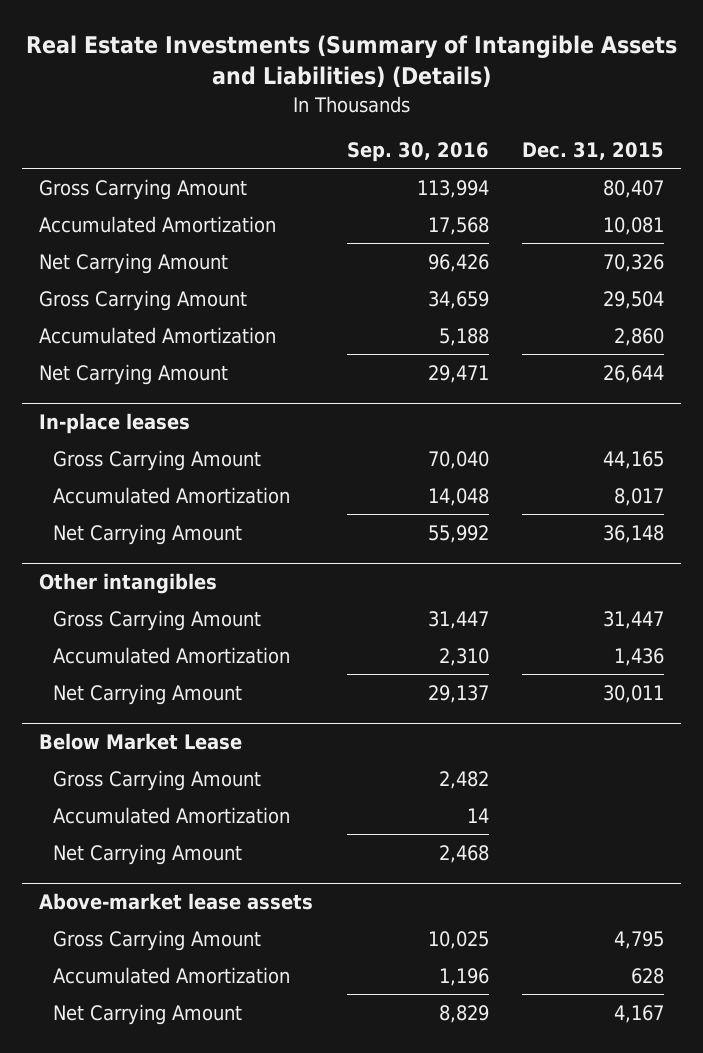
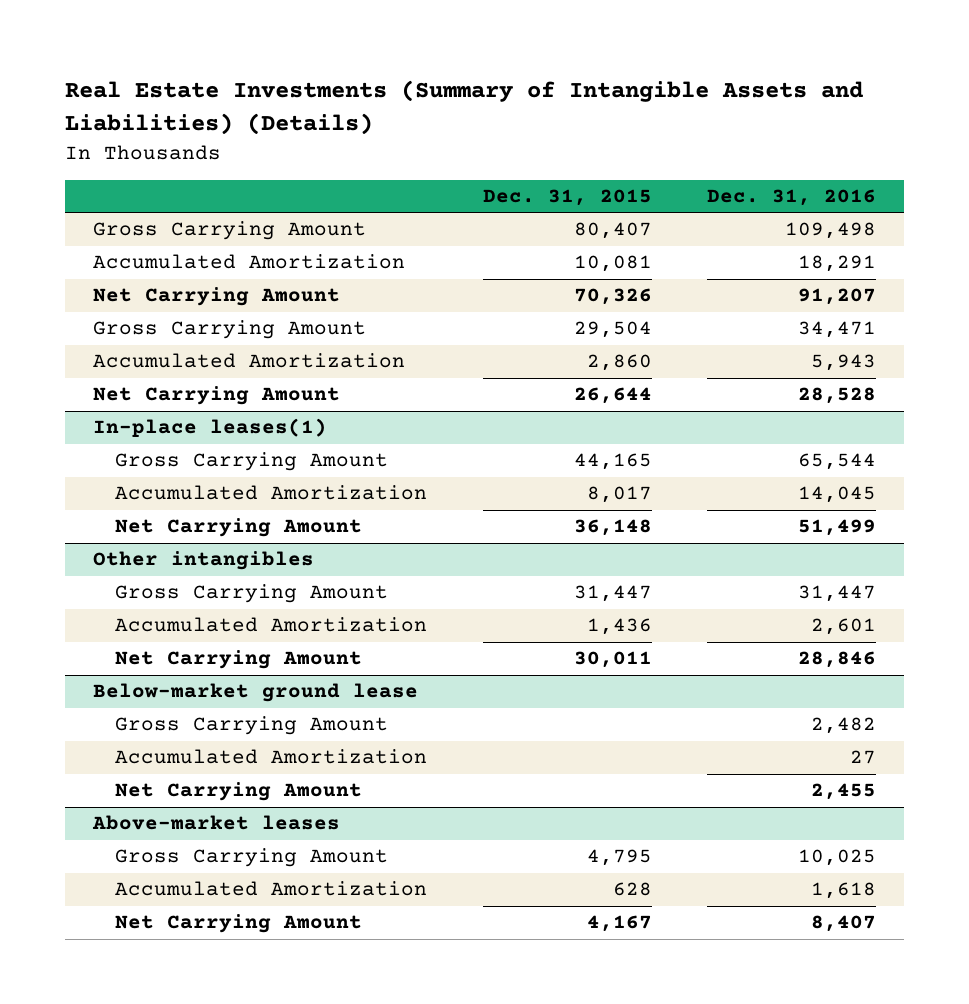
[346,142,489,163] Sep. 30, 2016 -> none
none -> [707,189,877,207] Dec. 31, 2016
[38,413,190,435] In-place leases -> [92,418,327,438] In-place leases(1)
[38,733,242,751] Below Market Lease -> [92,683,418,703] Below-market ground lease
[38,893,313,911] Above-market lease assets -> [91,815,340,831] Above-market leases

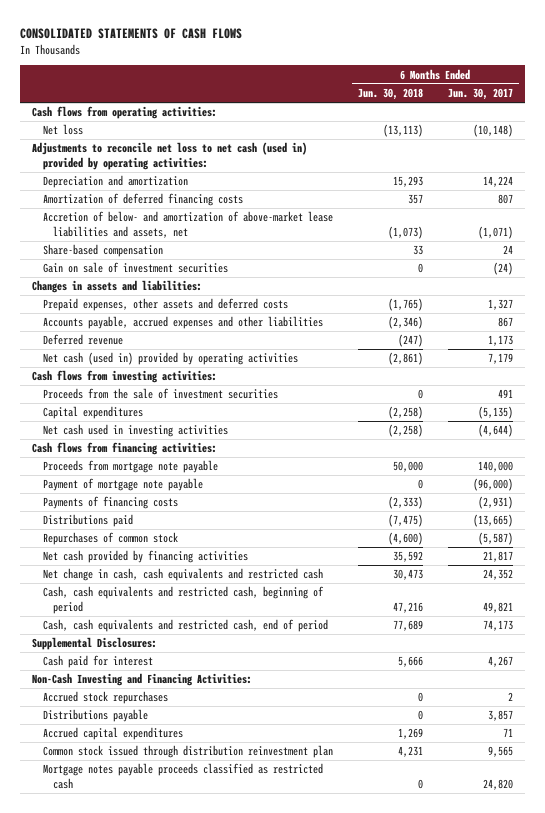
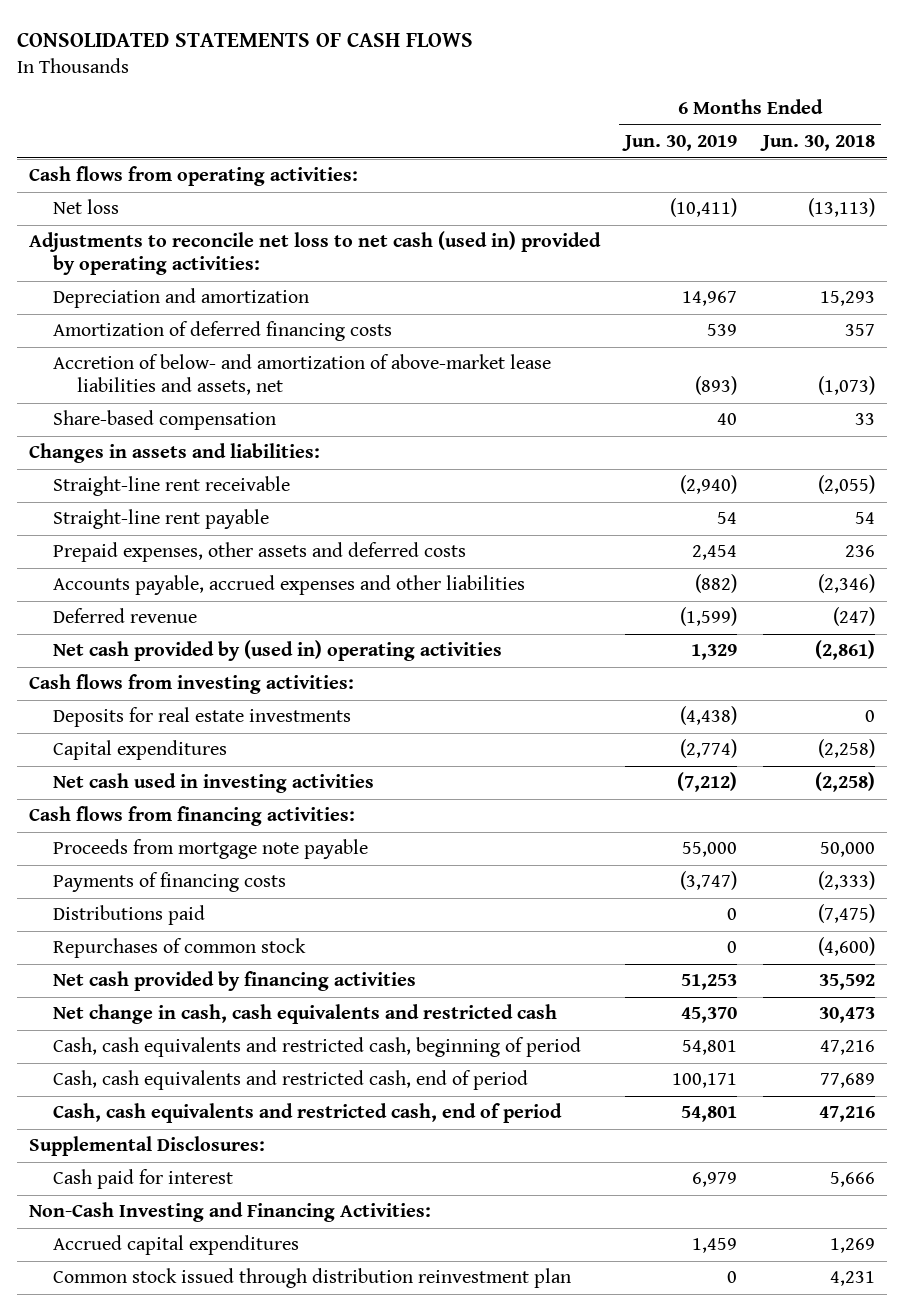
[447,87,513,100] Jun. 30, 2017 -> none
none -> [622,135,738,152] Jun. 30, 2019
[42,262,228,274] Gain on sale of investment securities -> none
none -> [52,476,290,497] Straight-line rent receivable
none -> [52,509,269,530] Straight-line rent payable
[387,298,423,312] (1,765) -> [844,545,875,558] 236
[42,352,298,366] Net cash (used in) provided by operating activities -> [52,640,502,662] Net cash provided by (used in) operating activities
[42,388,278,400] Proceeds from the sale of investment securities -> none
none -> [52,707,351,728] Deposits for real estate investments
[42,478,203,492] Payment of mortgage note payable -> none
none -> [52,1103,562,1124] Cash, cash equivalents and restricted cash, end of period
[42,691,168,705] Accrued stock repurchases -> none
[42,709,148,723] Distributions payable -> none
[42,763,323,789] Mortgage notes payable proceeds classified as restricted cash -> none

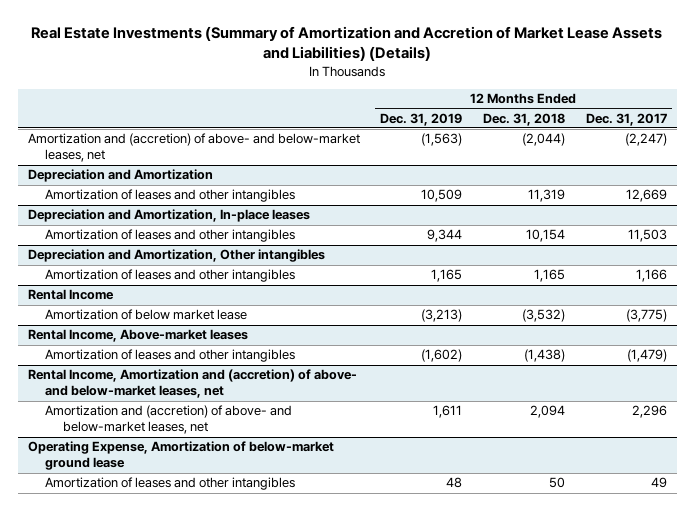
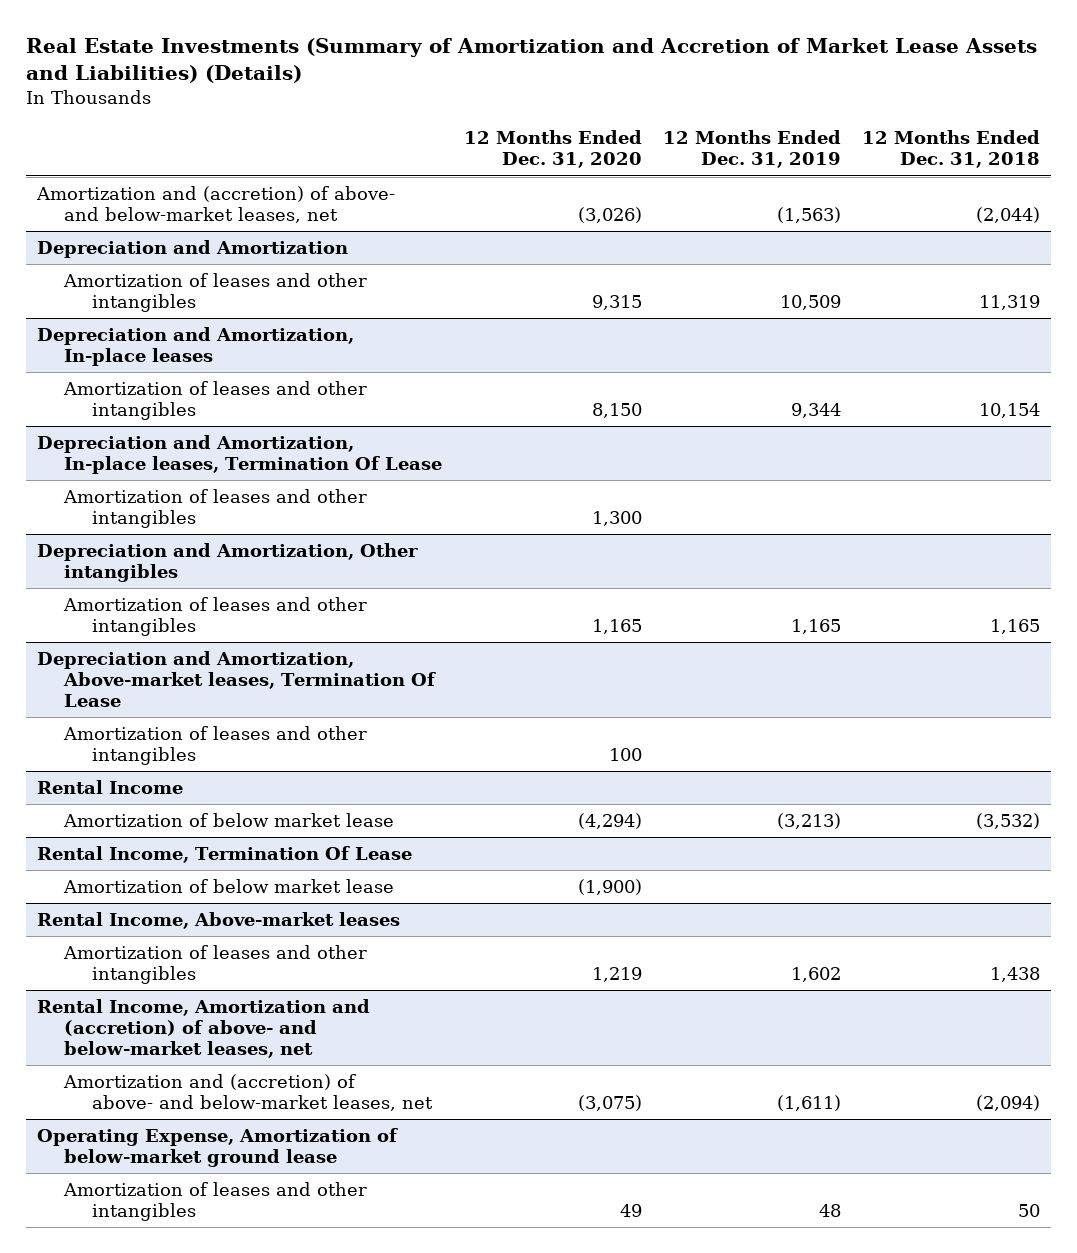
[585,112,667,126] Dec. 31, 2017 -> none
none -> [463,130,642,169] 12 Months Ended Dec. 31, 2020
none -> [36,435,443,474] Depreciation and Amortization, In-place leases, Termination Of Lease
none -> [63,489,368,528] Amortization of leases and other intangibles
none -> [36,651,437,707] Depreciation and Amortization, Above-market leases, Termination Of Lease
none -> [63,726,368,765] Amortization of leases and other intangibles
none -> [36,846,412,864] Rental Income, Termination Of Lease
none -> [63,879,395,894] Amortization of below market lease
[421,349,463,363] (1,602) -> [790,966,841,982] 1,602
[523,349,565,363] (1,438) -> [989,966,1040,982] 1,438
[433,405,463,419] 1,611 -> [776,1094,841,1111] (1,611)
[529,405,565,419] 2,094 -> [975,1094,1040,1111] (2,094)

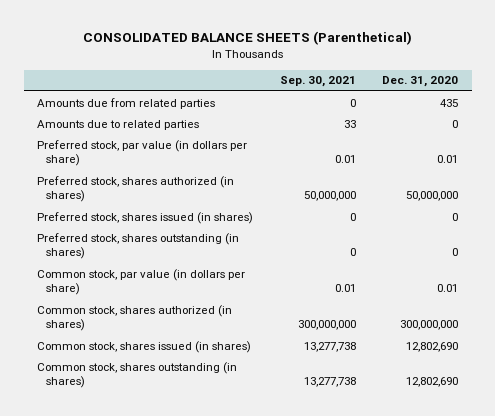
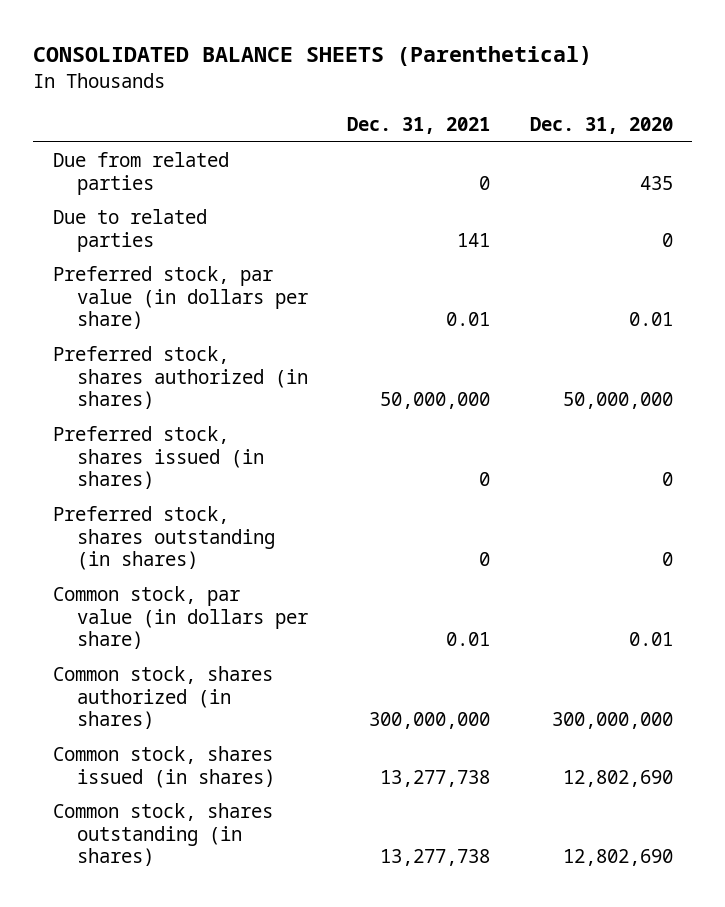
[279,76,356,88] Sep. 30, 2021 -> none
none -> [347,116,491,134] Dec. 31, 2021
[37,97,216,109] Amounts due from related parties -> [52,152,229,195] Due from related parties
[37,119,200,130] Amounts due to related parties -> [52,209,207,252] Due to related parties

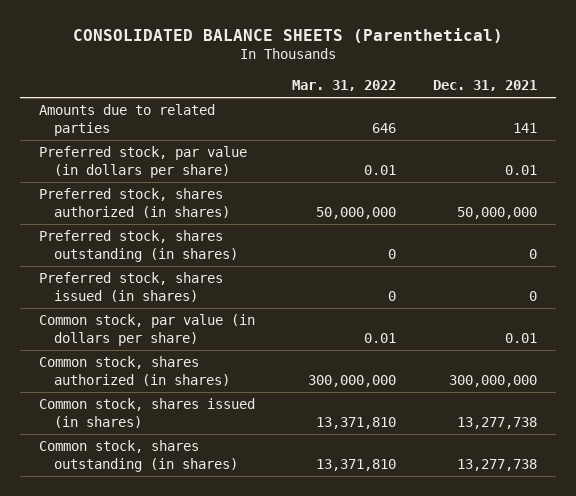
[529,116,673,134] Dec. 31, 2020 -> none
none -> [291,79,396,91] Mar. 31, 2022
[52,152,229,195] Due from related parties -> none
[52,209,207,252] Due to related parties -> [38,104,215,136] Amounts due to related parties
[52,426,265,489] Preferred stock, shares issued (in shares) -> [38,272,223,302] Preferred stock, shares issued (in shares)

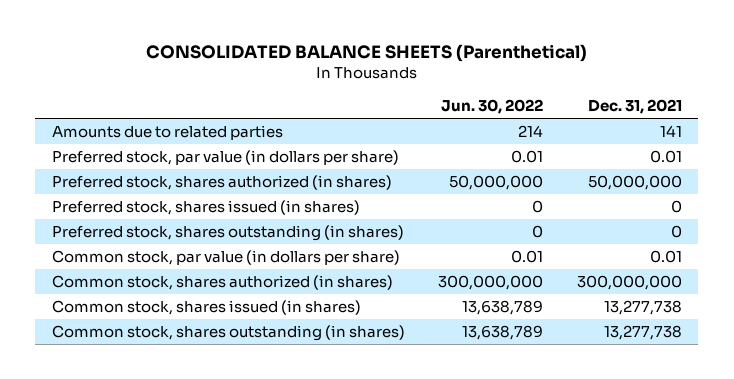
[291,79,396,91] Mar. 31, 2022 -> none
none -> [441,99,544,115] Jun. 30, 2022
[38,230,238,262] Preferred stock, shares outstanding (in shares) -> [51,225,404,242] Preferred stock, shares outstanding (in shares)

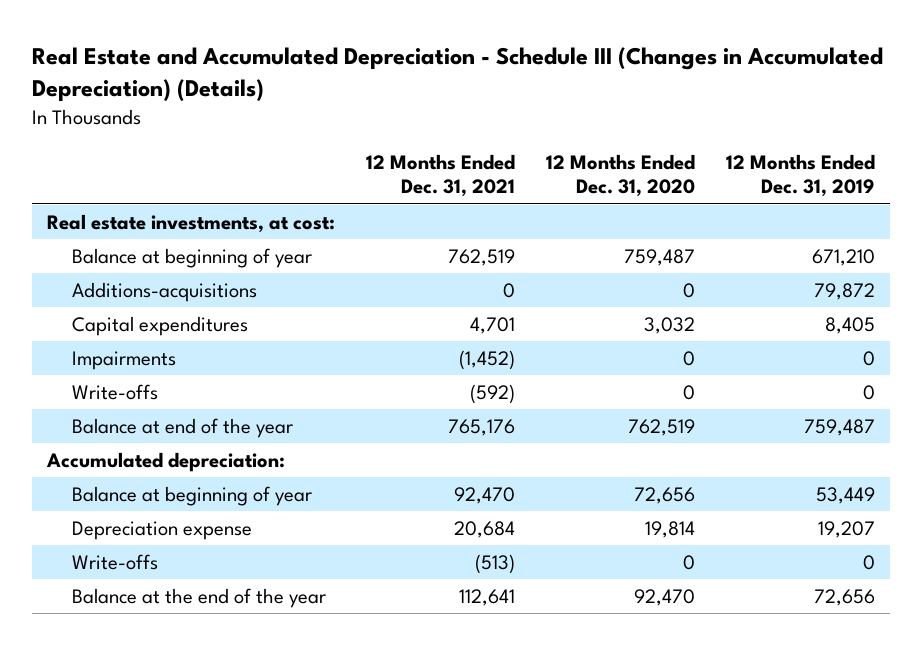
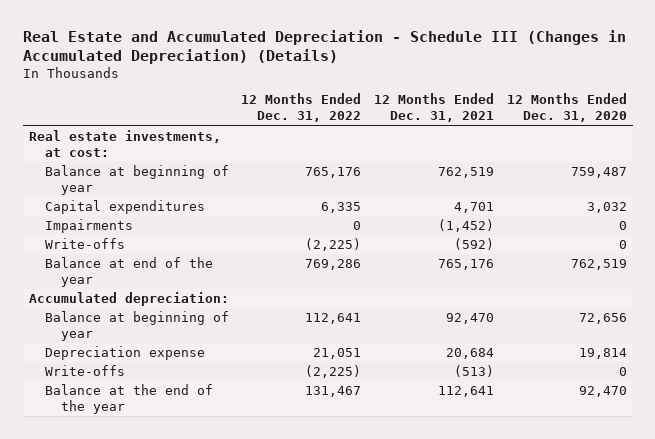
[725,153,875,198] 12 Months Ended Dec. 31, 2019 -> none
none -> [241,93,362,123] 12 Months Ended Dec. 31, 2022
[71,282,257,303] Additions-acquisitions -> none

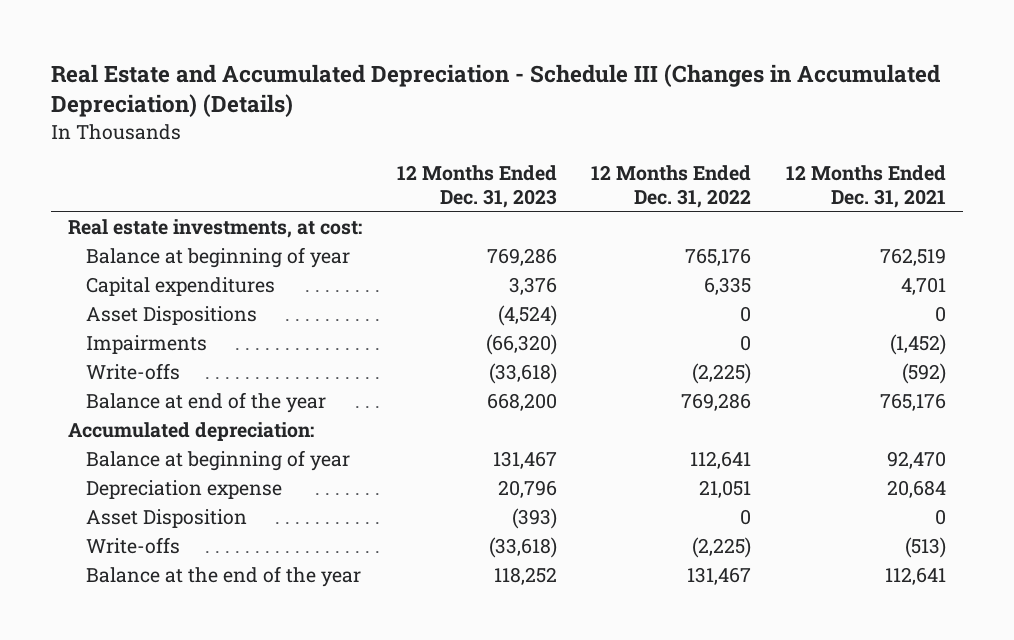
[506,93,627,123] 12 Months Ended Dec. 31, 2020 -> none
none -> [396,164,557,208] 12 Months Ended Dec. 31, 2023
none -> [86,305,258,325] Asset Dispositions
none -> [86,508,248,528] Asset Disposition

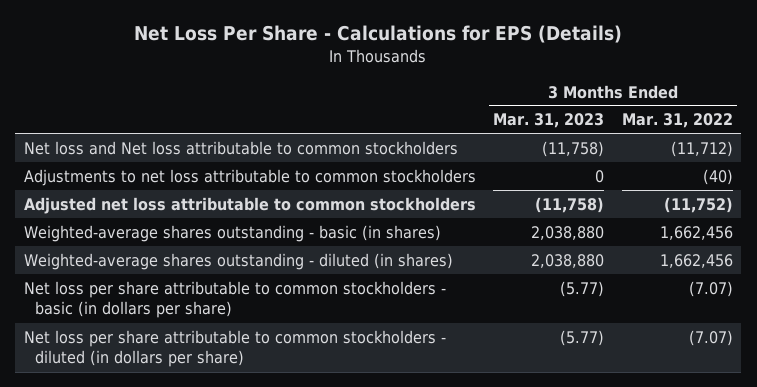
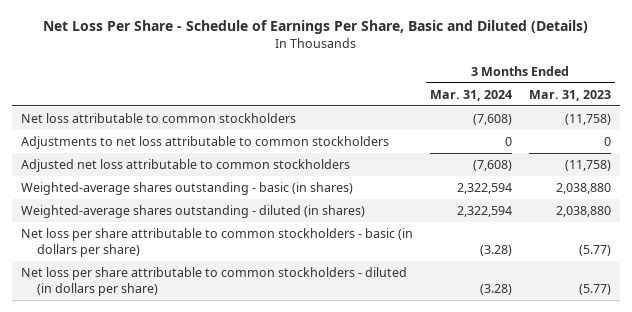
[134,25,623,44] Net Loss Per Share - Calculations for EPS (Details) -> [42,20,588,35] Net Loss Per Share - Schedule of Earnings Per Share, Basic and Diluted (Details)
[621,113,733,129] Mar. 31, 2022 -> none
none -> [429,89,512,101] Mar. 31, 2024
[24,140,459,155] Net loss and Net loss attributable to common stockholders -> [20,112,296,123] Net loss attributable to common stockholders

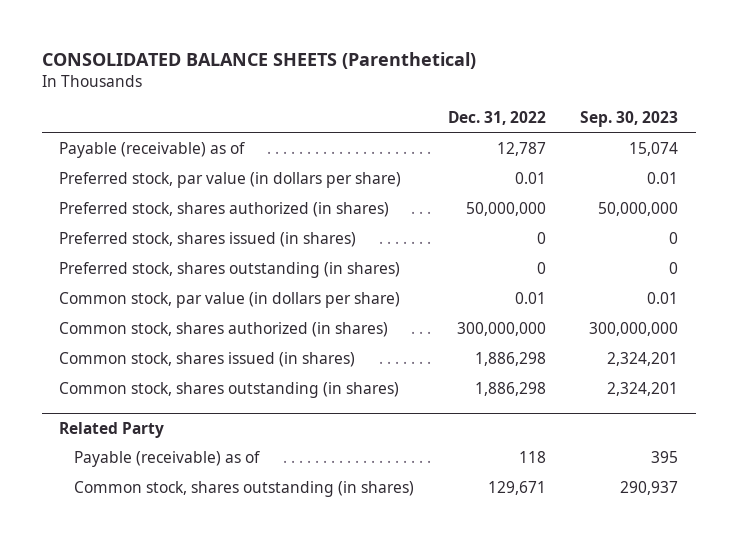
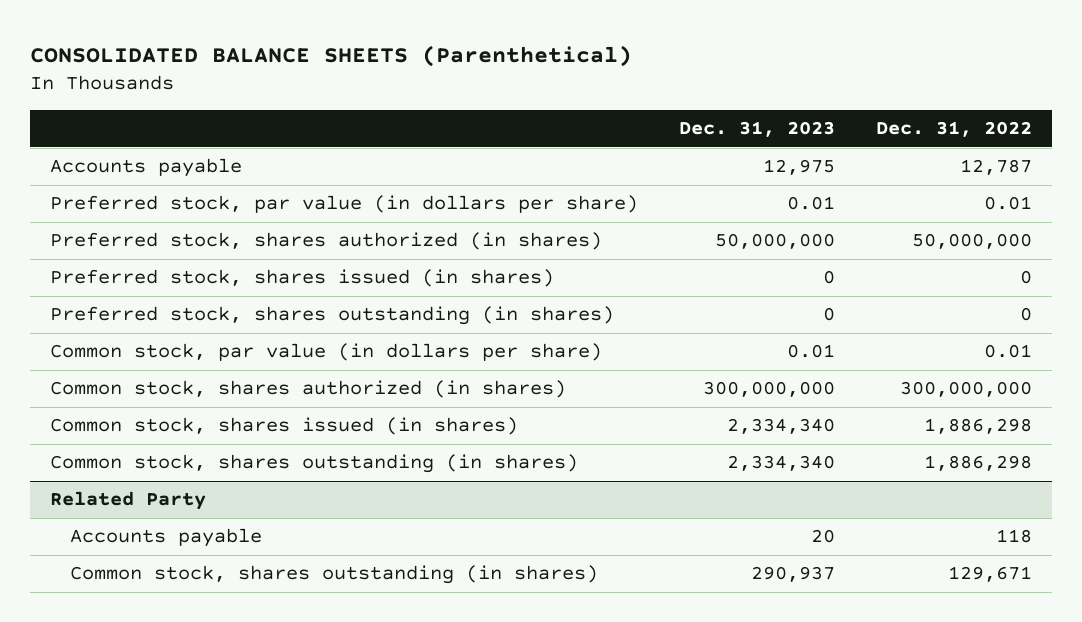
[580,111,679,128] Sep. 30, 2023 -> none
none -> [679,121,836,138] Dec. 31, 2023
[59,142,246,159] Payable (receivable) as of -> [50,158,243,178] Accounts payable
[74,451,261,468] Payable (receivable) as of -> [69,528,262,548] Accounts payable

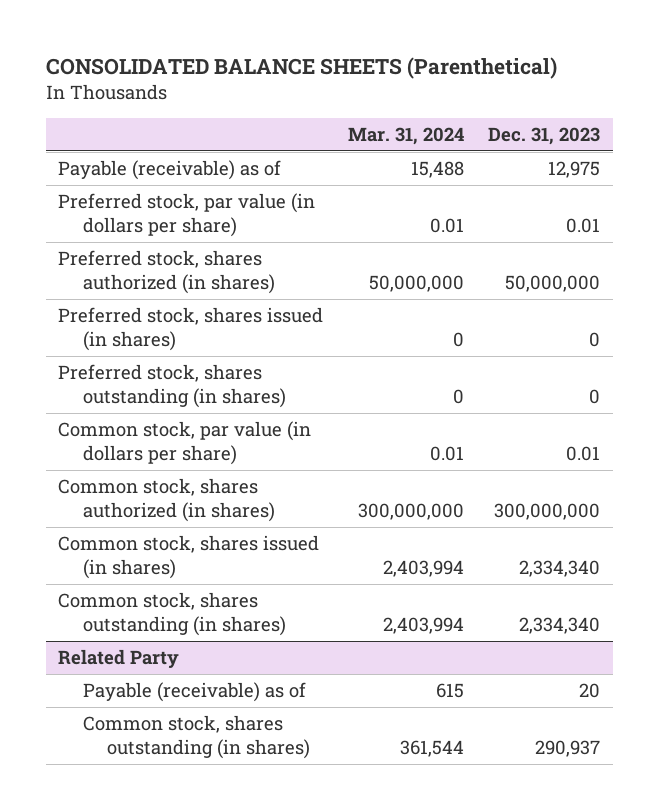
[876,121,1033,138] Dec. 31, 2022 -> none
none -> [347,126,464,145] Mar. 31, 2024
[50,158,243,178] Accounts payable -> [58,160,282,181] Payable (receivable) as of
[69,528,262,548] Accounts payable -> [82,682,306,703] Payable (receivable) as of

